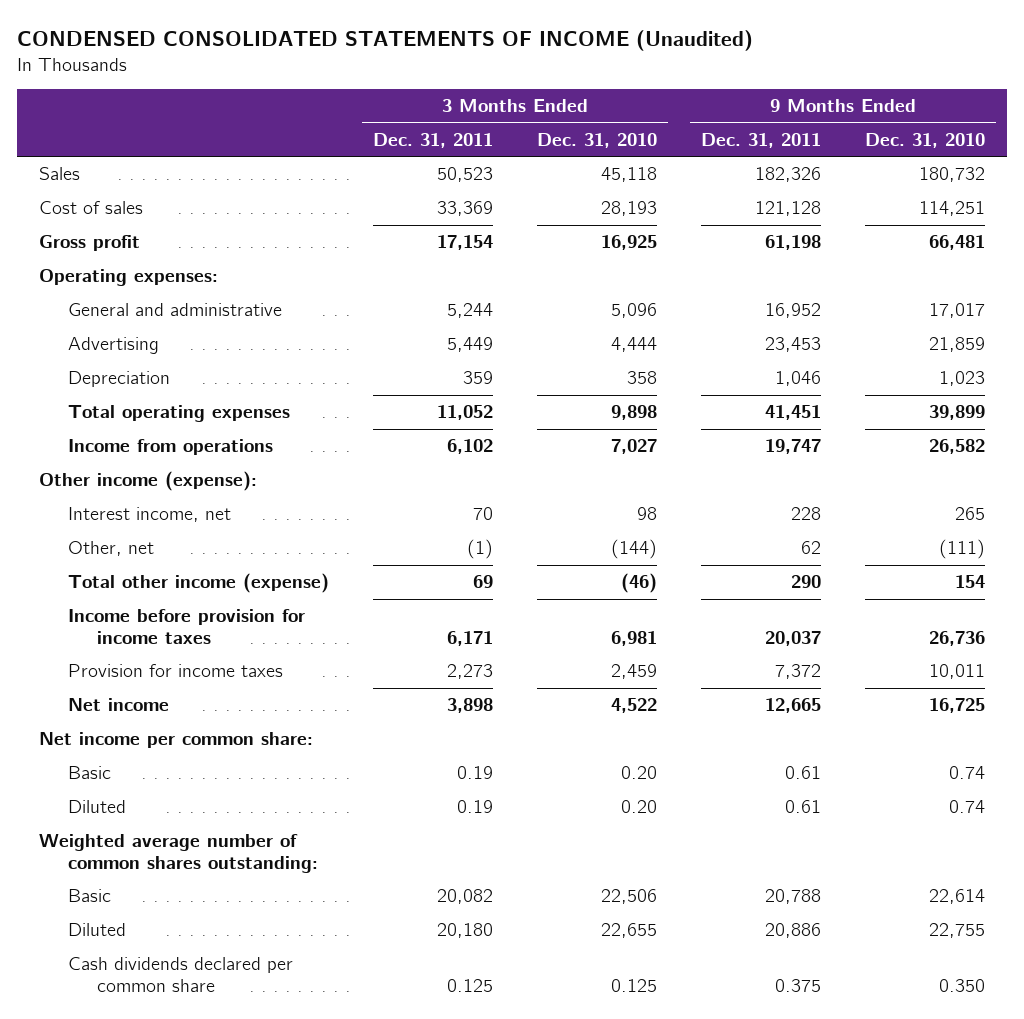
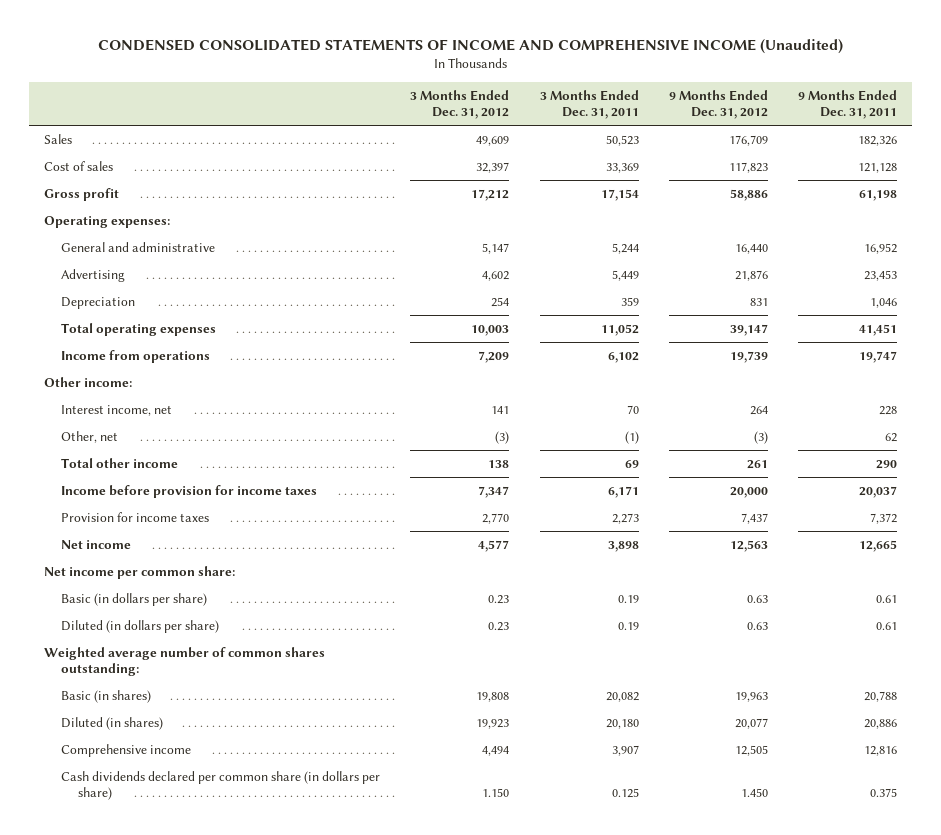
[17,29,754,51] CONDENSED CONSOLIDATED STATEMENTS OF INCOME (Unaudited) -> [97,39,843,55] CONDENSED CONSOLIDATED STATEMENTS OF INCOME AND COMPREHENSIVE INCOME (Unaudited)
[537,132,658,148] Dec. 31, 2010 -> none
[864,132,985,148] Dec. 31, 2010 -> none
none -> [410,89,510,120] 3 Months Ended Dec. 31, 2012
none -> [668,89,768,120] 9 Months Ended Dec. 31, 2012
[39,471,258,492] Other income (expense): -> [44,376,133,387] Other income:
[68,573,330,594] Total other income (expense) -> [61,457,179,468] Total other income
[68,766,112,780] Basic -> [61,592,208,606] Basic (in dollars per share)
[68,800,127,814] Diluted -> [61,619,220,633] Diluted (in dollars per share)
[68,889,112,903] Basic -> [61,689,152,703] Basic (in shares)
[68,923,127,937] Diluted -> [61,716,164,730] Diluted (in shares)
none -> [61,743,192,757] Comprehensive income
[68,957,294,992] Cash dividends declared per common share -> [61,770,381,801] Cash dividends declared per common share (in dollars per share)

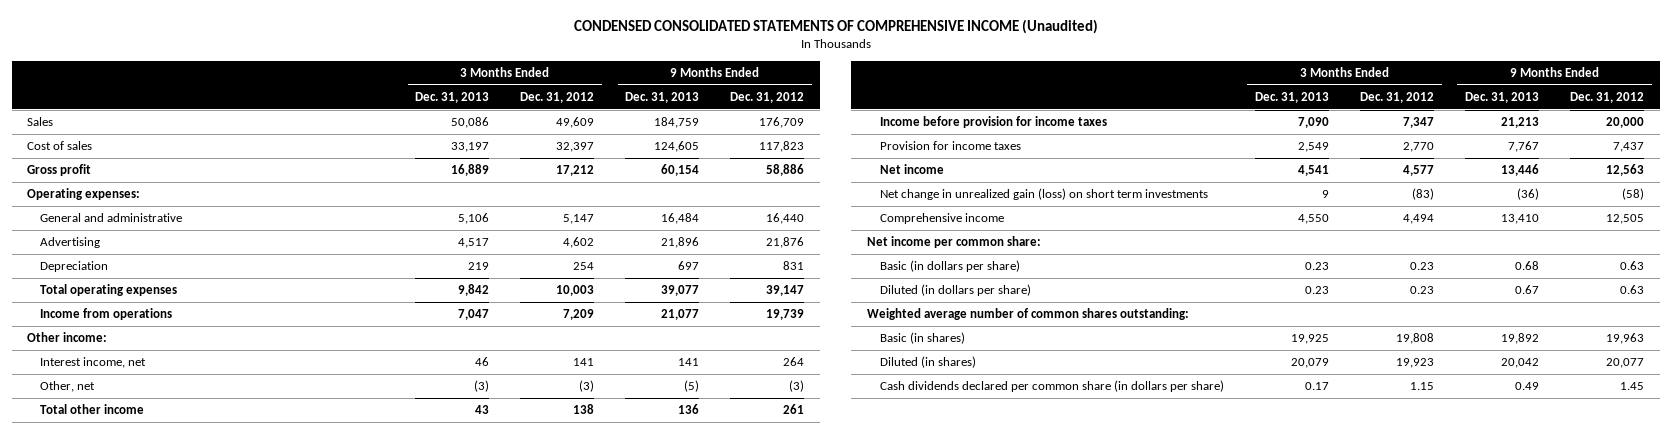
[97,39,843,55] CONDENSED CONSOLIDATED STATEMENTS OF INCOME AND COMPREHENSIVE INCOME (Unaudited) -> [573,19,1098,35] CONDENSED CONSOLIDATED STATEMENTS OF COMPREHENSIVE INCOME (Unaudited)
[539,89,639,120] 3 Months Ended Dec. 31, 2011 -> none
[797,89,897,120] 9 Months Ended Dec. 31, 2011 -> none
none -> [415,91,490,103] Dec. 31, 2013
none -> [625,91,700,103] Dec. 31, 2013
none -> [880,188,1209,201] Net change in unrealized gain (loss) on short term investments
[61,743,192,757] Comprehensive income -> [880,213,1005,225] Comprehensive income
[482,788,510,798] 1.150 -> [1410,382,1435,391] 1.15
[740,788,768,798] 1.450 -> [1620,382,1645,391] 1.45

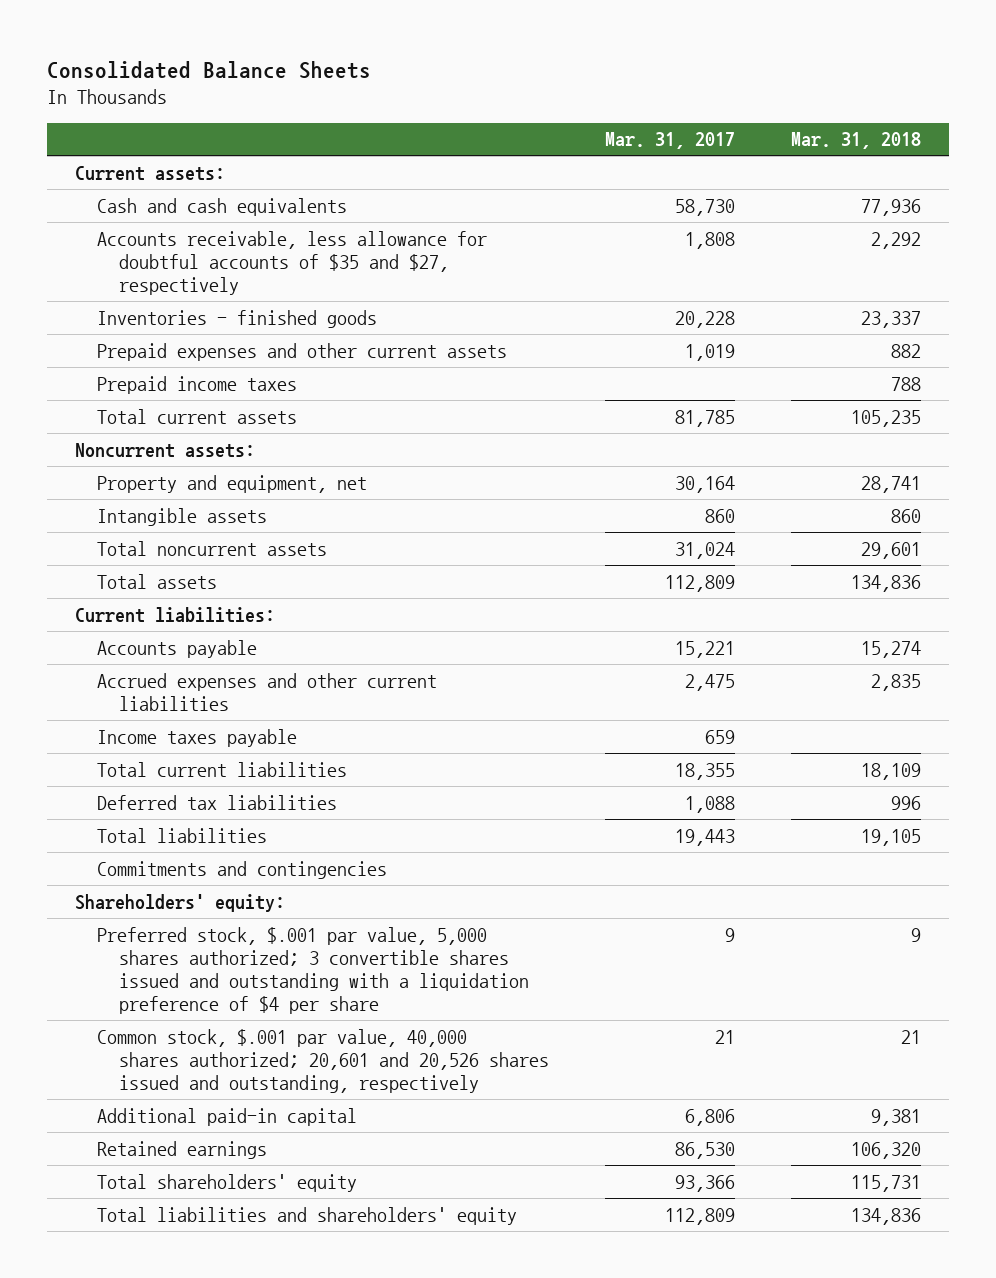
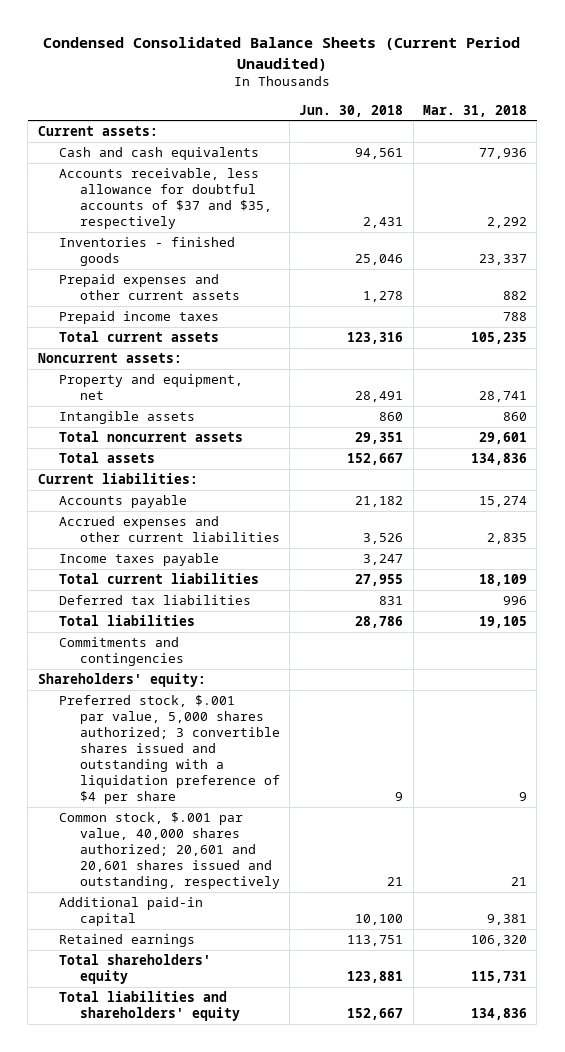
[46,61,371,80] Consolidated Balance Sheets -> [43,37,521,71] Condensed Consolidated Balance Sheets (Current Period Unaudited)
[604,132,735,150] Mar. 31, 2017 -> none
none -> [299,104,404,117] Jun. 30, 2018
[96,230,487,296] Accounts receivable, less allowance for doubtful accounts of $35 and $27, respectively -> [58,168,272,230] Accounts receivable, less allowance for doubtful accounts of $37 and $35, respectively
[96,1028,549,1094] Common stock, $.001 par value, 40,000 shares authorized; 20,601 and 20,526 shares issued and outstanding, respectively -> [58,812,280,890] Common stock, $.001 par value, 40,000 shares authorized; 20,601 and 20,601 shares issued and outstanding, respectively

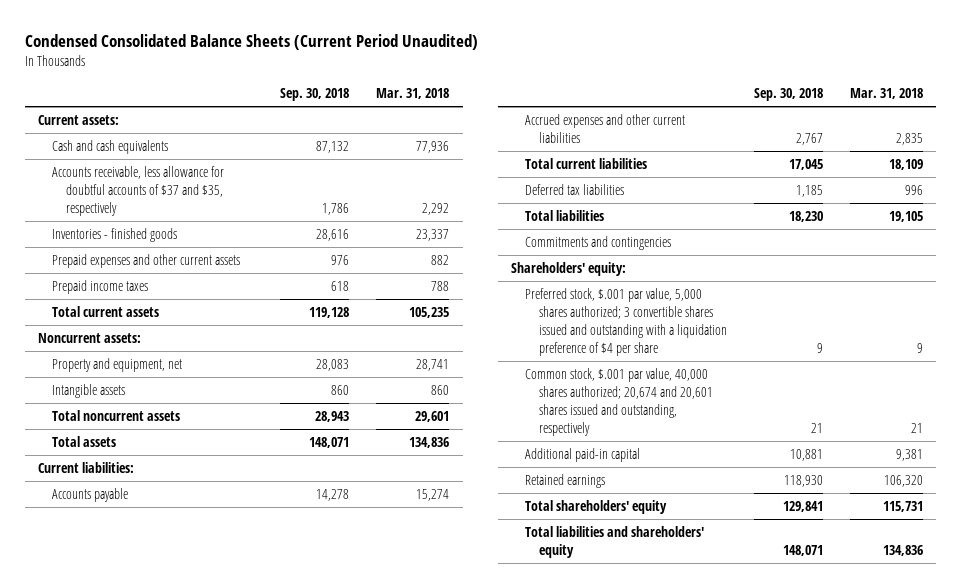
[299,104,404,117] Jun. 30, 2018 -> none
none -> [280,88,350,102] Sep. 30, 2018
[58,553,219,567] Income taxes payable -> none
[58,812,280,890] Common stock, $.001 par value, 40,000 shares authorized; 20,601 and 20,601 shares issued and outstanding, respectively -> [525,367,713,436] Common stock, $.001 par value, 40,000 shares authorized; 20,674 and 20,601 shares issued and outstanding, respectively

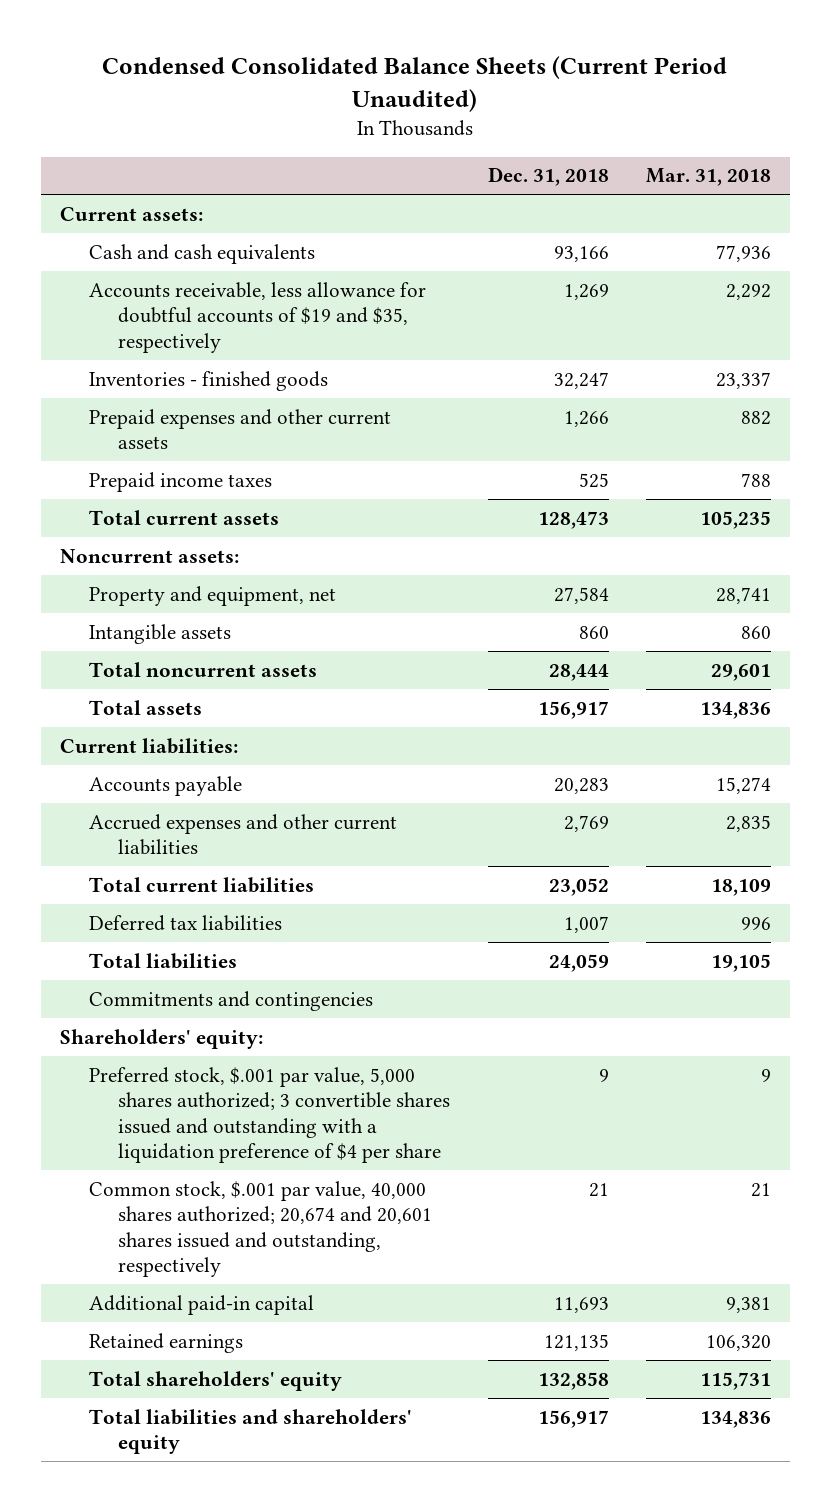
[280,88,350,102] Sep. 30, 2018 -> none
none -> [487,167,609,187] Dec. 31, 2018
[51,165,224,216] Accounts receivable, less allowance for doubtful accounts of $37 and $35, respectively -> [88,281,426,353] Accounts receivable, less allowance for doubtful accounts of $19 and $35, respectively

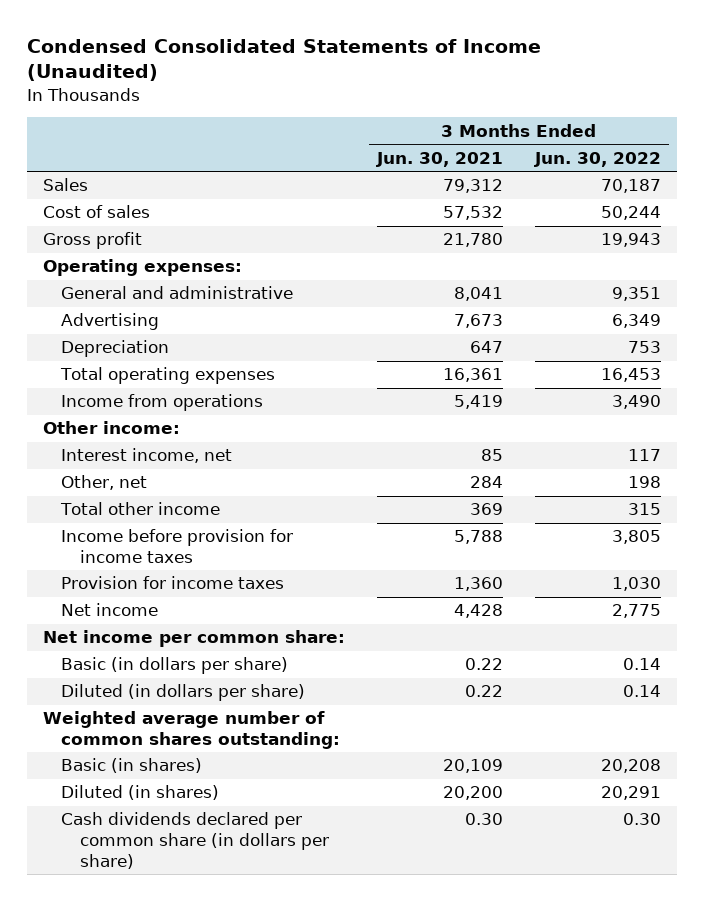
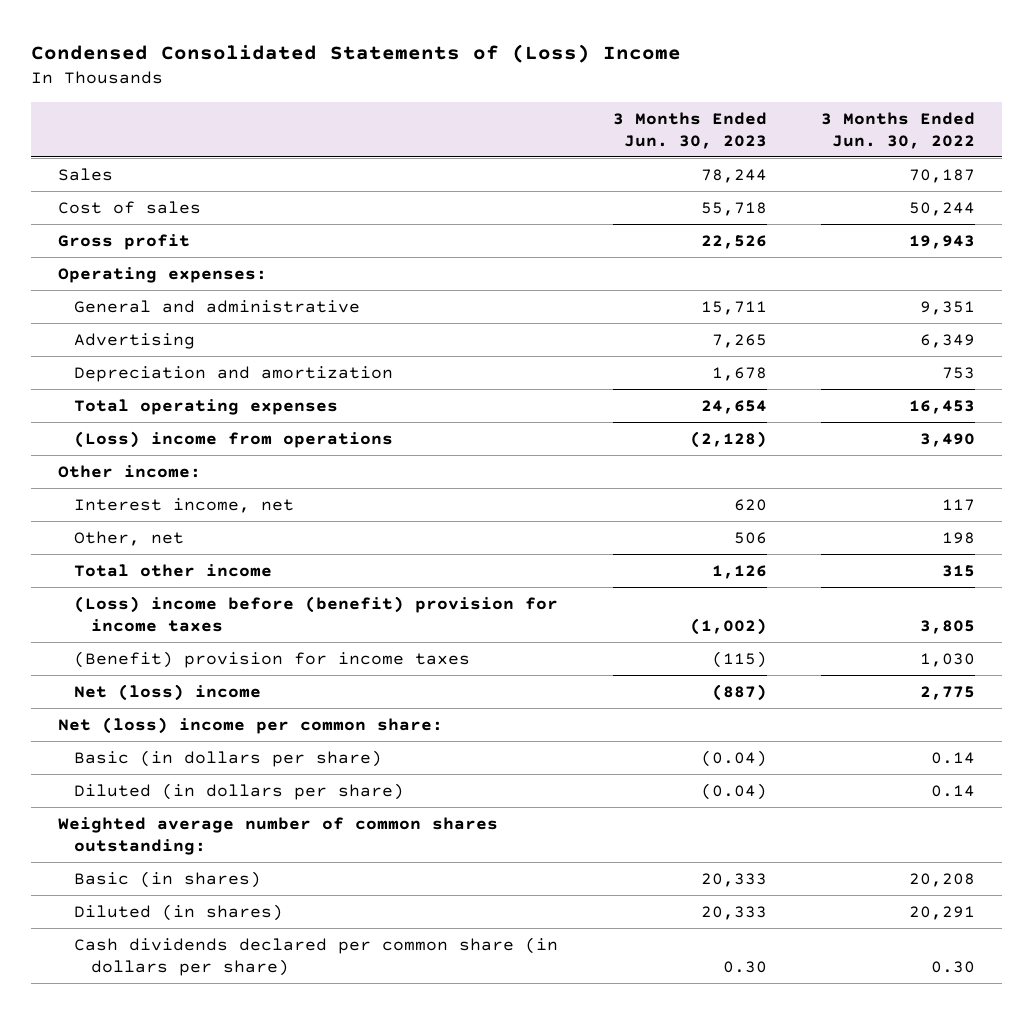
[27,38,542,82] Condensed Consolidated Statements of Income (Unaudited) -> [30,43,681,63] Condensed Consolidated Statements of (Loss) Income
[376,151,504,167] Jun. 30, 2021 -> none
none -> [612,111,767,149] 3 Months Ended Jun. 30, 2023
[61,340,170,358] Depreciation -> [74,365,394,382] Depreciation and amortization
[61,394,264,412] Income from operations -> [74,430,394,448] (Loss) income from operations
[61,529,294,564] Income before provision for income taxes -> [74,595,559,633] (Loss) income before (benefit) provision for income taxes
[61,576,285,590] Provision for income taxes -> [74,650,471,668] (Benefit) provision for income taxes
[61,603,159,617] Net income -> [74,683,262,701] Net (loss) income
[43,630,346,648] Net income per common share: -> [57,716,443,734] Net (loss) income per common share:

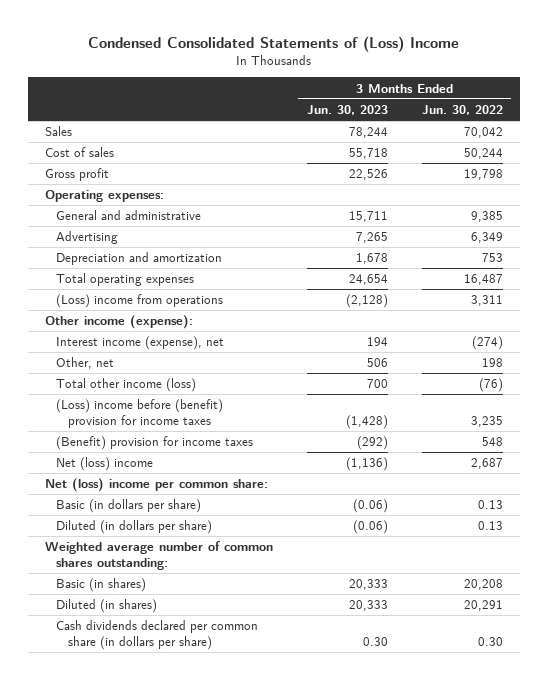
[909,168,976,183] 70,187 -> [463,127,503,139] 70,042
[909,234,976,249] 19,943 -> [463,169,503,181] 19,798
[920,300,976,315] 9,351 -> [470,211,503,223] 9,385
[909,399,976,414] 16,453 -> [463,274,503,286] 16,487
[920,432,976,447] 3,490 -> [470,295,503,307] 3,311
[57,464,201,478] Other income: -> [44,315,193,330] Other income (expense):
[74,497,295,513] Interest income, net -> [56,336,225,351] Interest income (expense), net
[733,498,767,511] 620 -> [366,337,388,347] 194
[942,498,976,511] 117 -> [471,336,503,351] (274)
[74,563,273,577] Total other income -> [56,378,197,393] Total other income (loss)
[711,564,767,579] 1,126 -> [366,379,388,389] 700
[942,564,976,577] 315 -> [478,378,503,393] (76)
[689,618,767,636] (1,002) -> [345,414,388,429] (1,428)
[920,620,976,635] 3,805 -> [470,415,503,427] 3,235
[711,650,767,668] (115) -> [356,436,388,451] (292)
[920,652,976,667] 1,030 -> [481,437,503,447] 548
[711,683,767,701] (887) -> [345,457,388,472] (1,136)
[920,685,976,700] 2,775 -> [470,458,503,470] 2,687
[700,749,767,767] (0.04) -> [352,499,388,514] (0.06)
[931,751,976,764] 0.14 -> [477,500,503,510] 0.13
[700,782,767,800] (0.04) -> [352,520,388,535] (0.06)
[931,784,976,797] 0.14 -> [477,521,503,531] 0.13

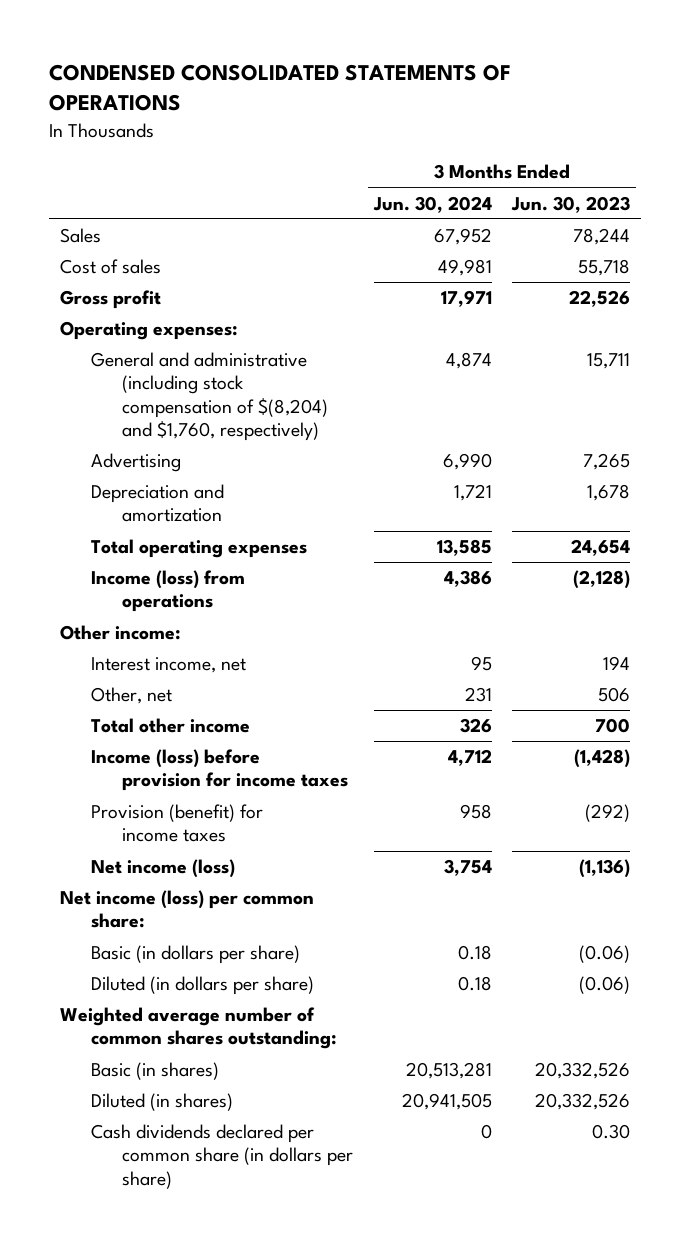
[87,35,459,52] Condensed Consolidated Statements of (Loss) Income -> [49,63,512,112] CONDENSED CONSOLIDATED STATEMENTS OF OPERATIONS
[421,105,503,116] Jun. 30, 2022 -> none
none -> [372,195,492,213] Jun. 30, 2024
[56,210,202,221] General and administrative -> [90,352,328,441] General and administrative (including stock compensation of $(8,204) and $1,760, respectively)
[56,294,224,309] (Loss) income from operations -> [90,570,245,613] Income (loss) from operations
[44,315,193,330] Other income (expense): -> [59,625,181,641] Other income:
[56,336,225,351] Interest income (expense), net -> [90,657,246,674] Interest income, net
[56,378,197,393] Total other income (loss) -> [90,718,250,734] Total other income
[56,399,224,428] (Loss) income before (benefit) provision for income taxes -> [90,749,348,792] Income (loss) before provision for income taxes
[56,436,254,451] (Benefit) provision for income taxes -> [90,804,263,843] Provision (benefit) for income taxes
[56,457,154,472] Net (loss) income -> [90,859,235,879] Net income (loss)
[44,478,268,493] Net (loss) income per common share: -> [59,890,314,929] Net income (loss) per common share:
[348,579,388,591] 20,333 -> [535,1062,631,1080] 20,332,526
[348,600,388,612] 20,333 -> [535,1093,631,1111] 20,332,526

